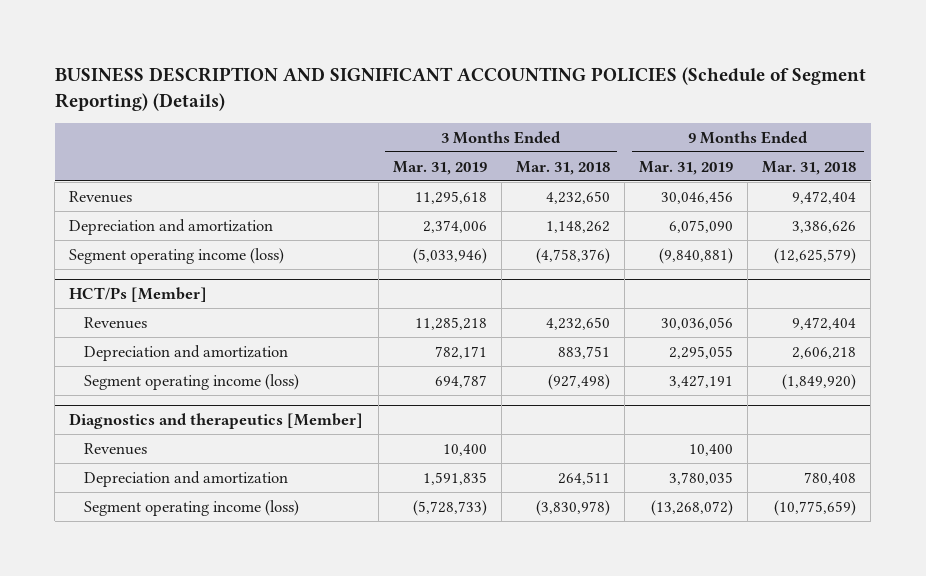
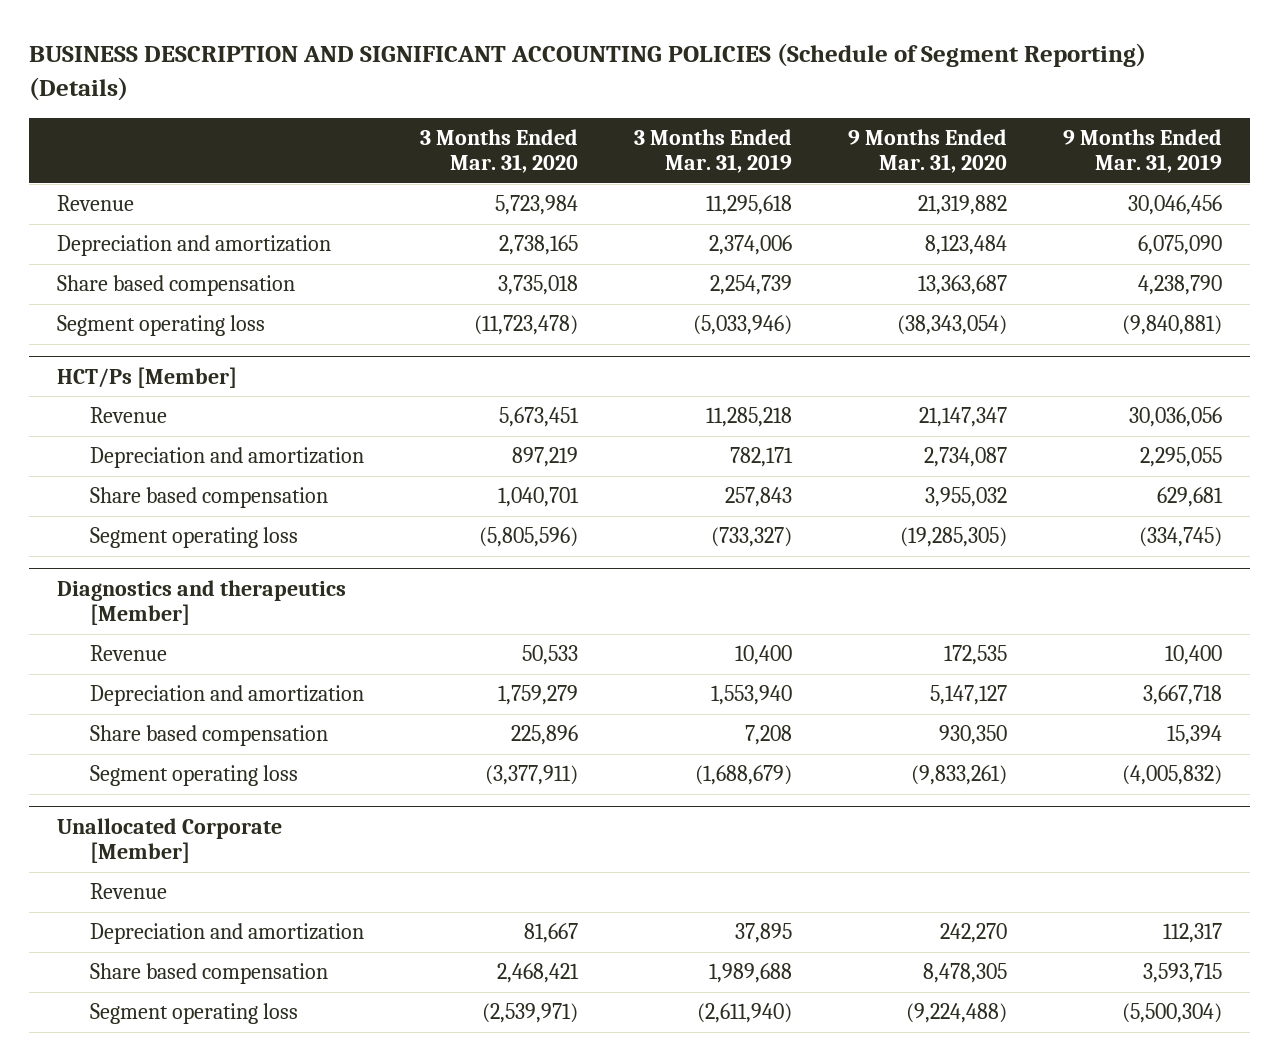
[515,160,610,175] Mar. 31, 2018 -> none
[762,160,857,175] Mar. 31, 2018 -> none
none -> [420,128,579,174] 3 Months Ended Mar. 31, 2020
none -> [848,128,1008,174] 9 Months Ended Mar. 31, 2020
[69,190,133,203] Revenues -> [56,195,134,212] Revenue
none -> [56,275,295,297] Share based compensation
[69,247,285,264] Segment operating income (loss) -> [56,315,265,337] Segment operating loss
[83,316,147,329] Revenues -> [89,407,167,424] Revenue
none -> [89,487,328,509] Share based compensation
[83,373,299,390] Segment operating income (loss) -> [89,527,298,549] Segment operating loss
[434,374,487,388] 694,787 -> [711,527,793,548] (733,327)
[669,374,734,388] 3,427,191 -> [1139,527,1223,548] (334,745)
[83,442,147,455] Revenues -> [89,645,167,662] Revenue
[422,471,487,485] 1,591,835 -> [711,685,793,706] 1,553,940
[669,471,734,485] 3,780,035 -> [1143,685,1223,706] 3,667,718
none -> [89,725,328,747] Share based compensation
[83,499,299,516] Segment operating income (loss) -> [89,765,298,787] Segment operating loss
[412,499,487,516] (5,728,733) -> [695,765,793,786] (1,688,679)
[651,499,734,516] (13,268,072) -> [1122,765,1223,786] (4,005,832)
none -> [56,817,282,864] Unallocated Corporate [Member]
none -> [89,883,167,900] Revenue
none -> [89,923,364,945] Depreciation and amortization
none -> [89,963,328,985] Share based compensation
none -> [89,1003,298,1025] Segment operating loss

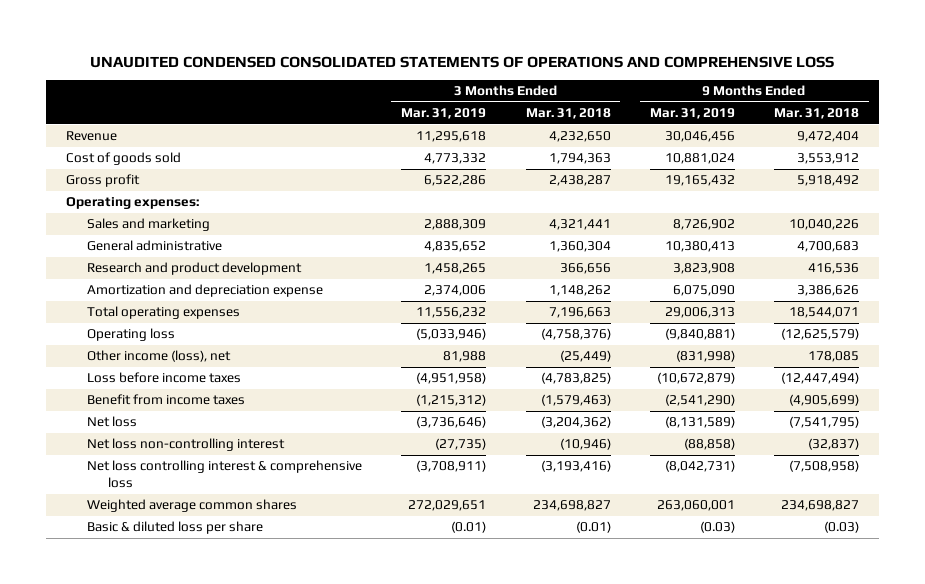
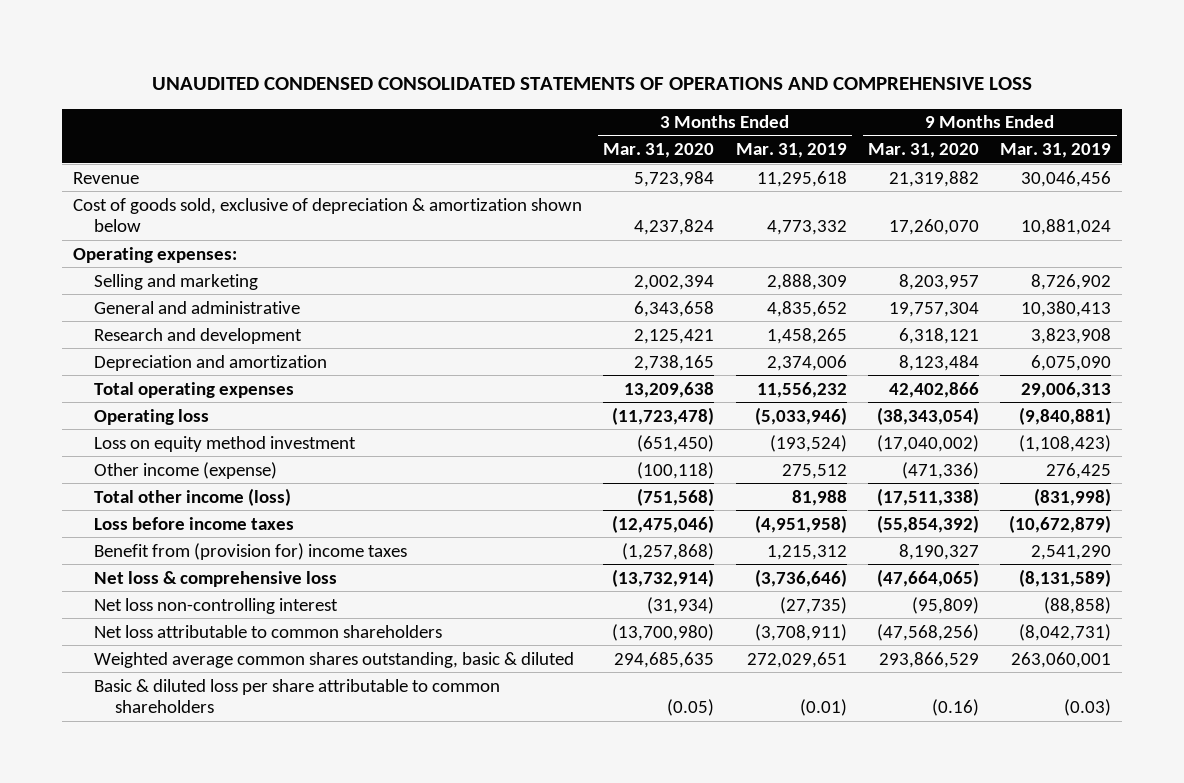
[525,108,611,120] Mar. 31, 2018 -> none
[774,108,860,120] Mar. 31, 2018 -> none
none -> [603,143,715,159] Mar. 31, 2020
none -> [867,143,979,159] Mar. 31, 2020
[65,174,140,188] Gross profit -> none
[65,152,181,166] Cost of goods sold -> [72,197,582,233] Cost of goods sold, exclusive of depreciation & amortization shown below
[86,218,210,232] Sales and marketing -> [93,273,258,290] Selling and marketing
[86,240,222,252] General administrative -> [93,300,300,314] General and administrative
[86,262,302,276] Research and product development -> [93,327,302,344] Research and development
[86,284,323,298] Amortization and depreciation expense -> [93,354,327,371] Depreciation and amortization
none -> [93,435,356,452] Loss on equity method investment
none -> [93,461,277,479] Other income (expense)
[86,350,231,363] Other income (loss), net -> [93,487,291,506] Total other income (loss)
[86,394,245,406] Benefit from income taxes -> [93,542,407,560] Benefit from (provision for) income taxes
[416,394,487,407] (1,215,312) -> [766,544,847,560] 1,215,312
[664,394,735,407] (2,541,290) -> [1031,544,1112,560] 2,541,290
[86,416,137,428] Net loss -> [93,570,337,587] Net loss & comprehensive loss
[86,460,362,489] Net loss controlling interest & comprehensive loss -> [93,624,442,638] Net loss attributable to common shareholders
[86,499,297,513] Weighted average common shares -> [93,651,574,668] Weighted average common shares outstanding, basic & diluted
[86,521,263,535] Basic & diluted loss per share -> [93,678,500,714] Basic & diluted loss per share attributable to common shareholders

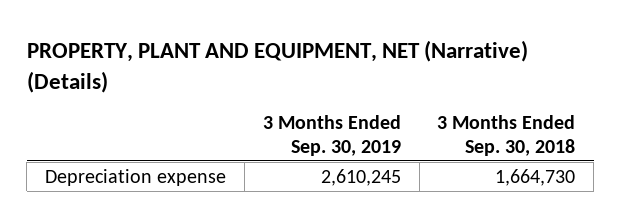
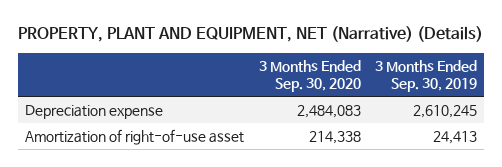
[437,115,576,156] 3 Months Ended Sep. 30, 2018 -> none
none -> [258,59,361,93] 3 Months Ended Sep. 30, 2020
none -> [25,128,245,145] Amortization of right-of-use asset

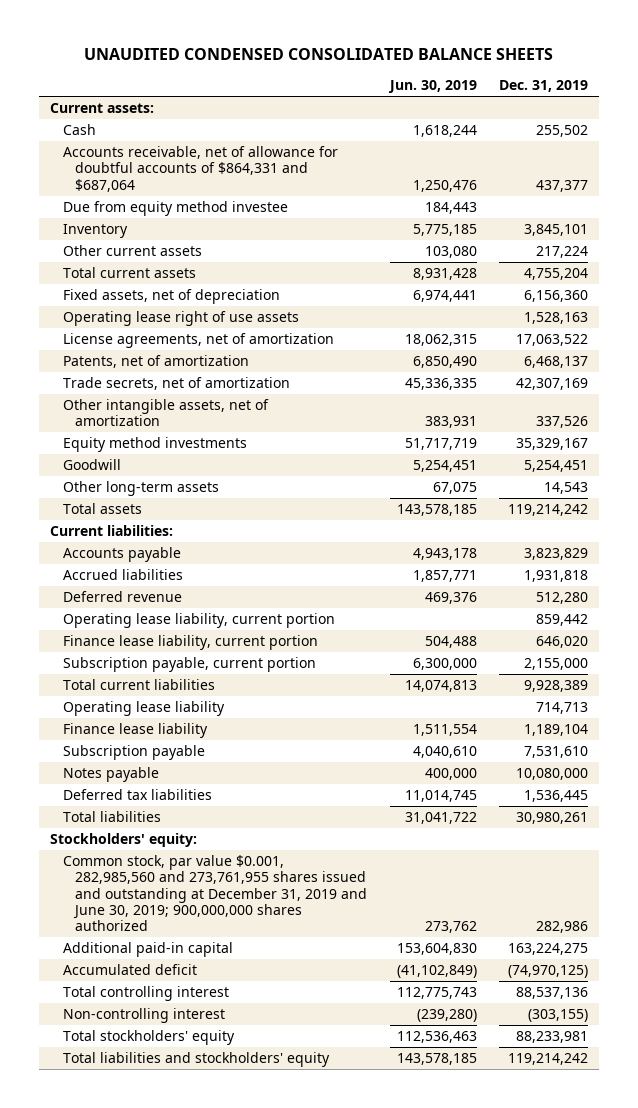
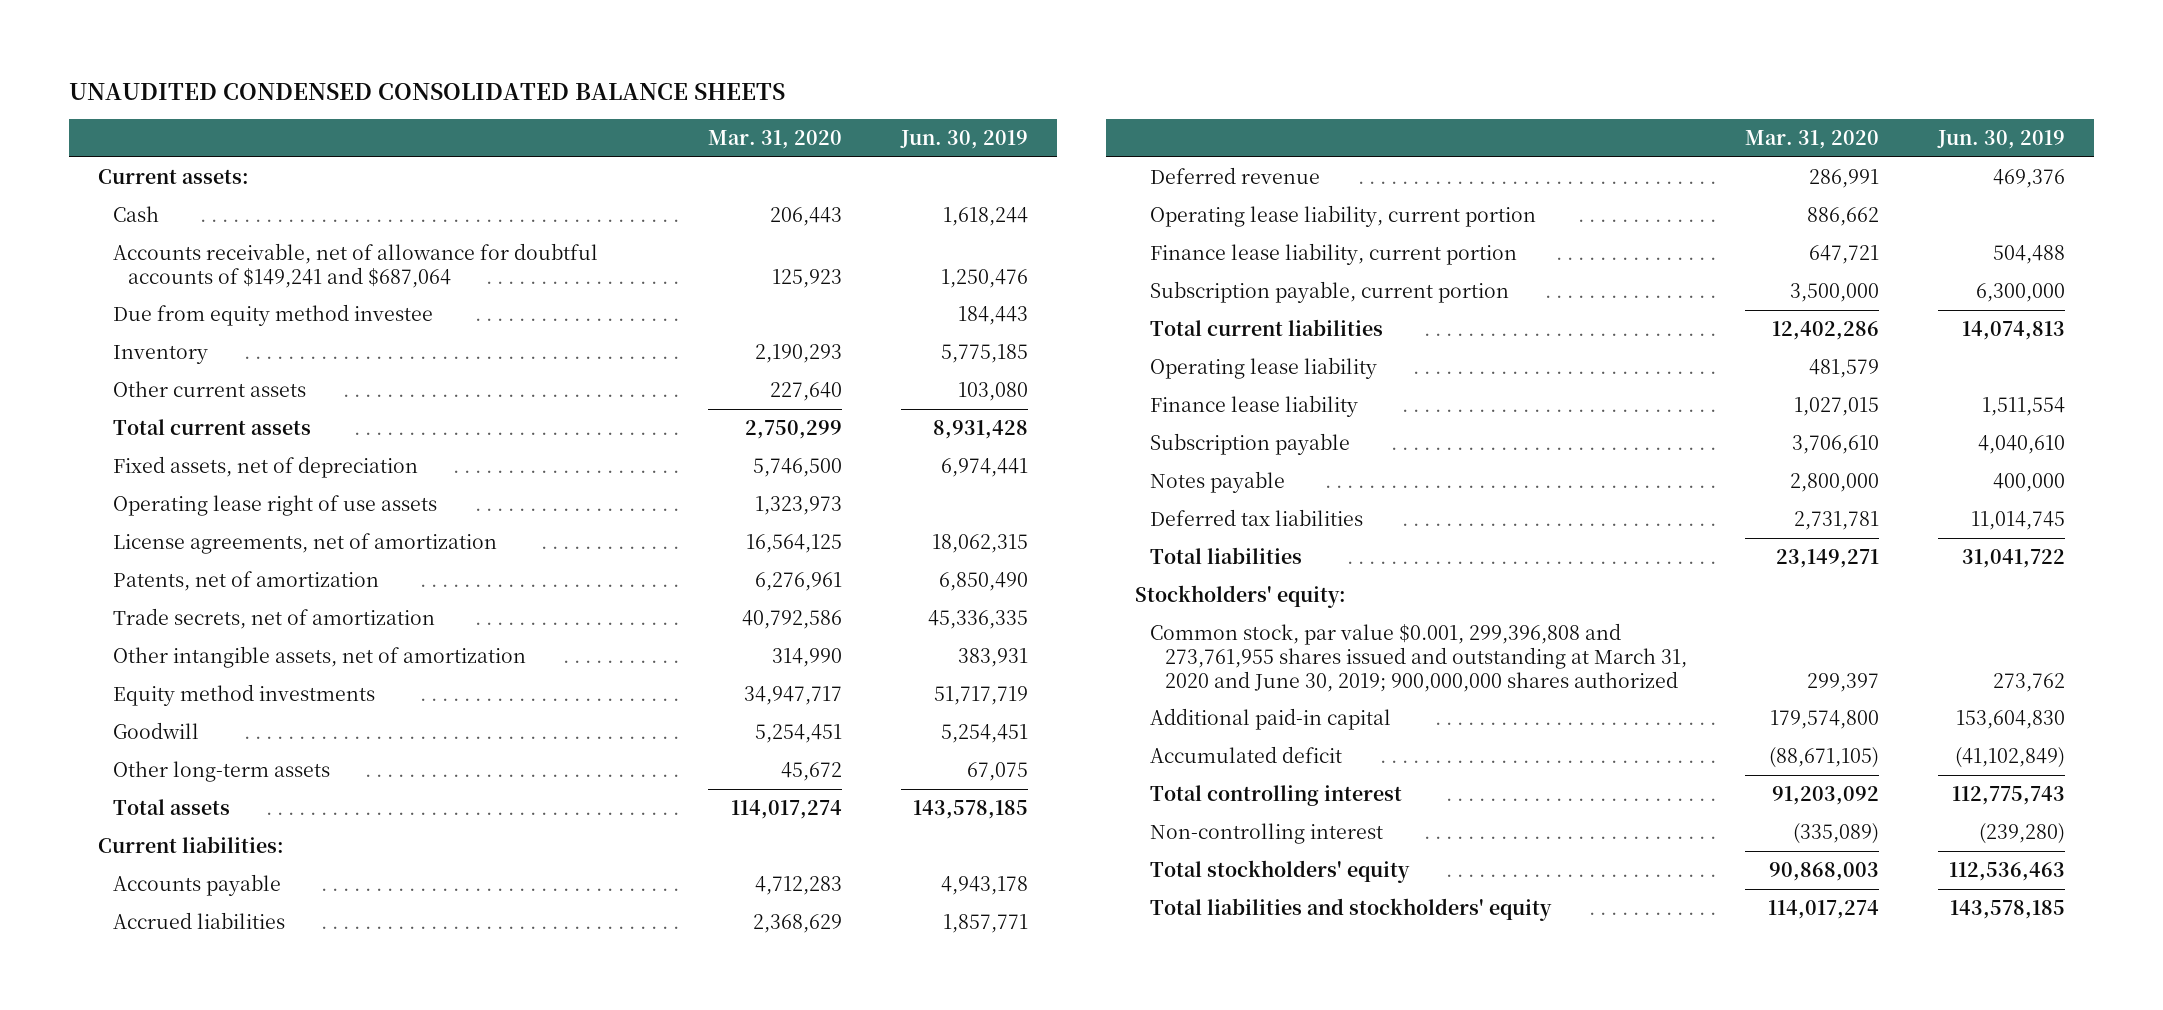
[498,79,588,92] Dec. 31, 2019 -> none
none -> [708,130,843,150] Mar. 31, 2020
[62,146,338,192] Accounts receivable, net of allowance for doubtful accounts of $864,331 and $687,064 -> [112,243,598,288] Accounts receivable, net of allowance for doubtful accounts of $149,241 and $687,064
[62,855,368,931] Common stock, par value $0.001, 282,985,560 and 273,761,955 shares issued and outstanding at December 31, 2019 and June 30, 2019; 900,000,000 shares authorized -> [1150,623,1687,692] Common stock, par value $0.001, 299,396,808 and 273,761,955 shares issued and outstanding at March 31, 2020 and June 30, 2019; 900,000,000 shares authorized

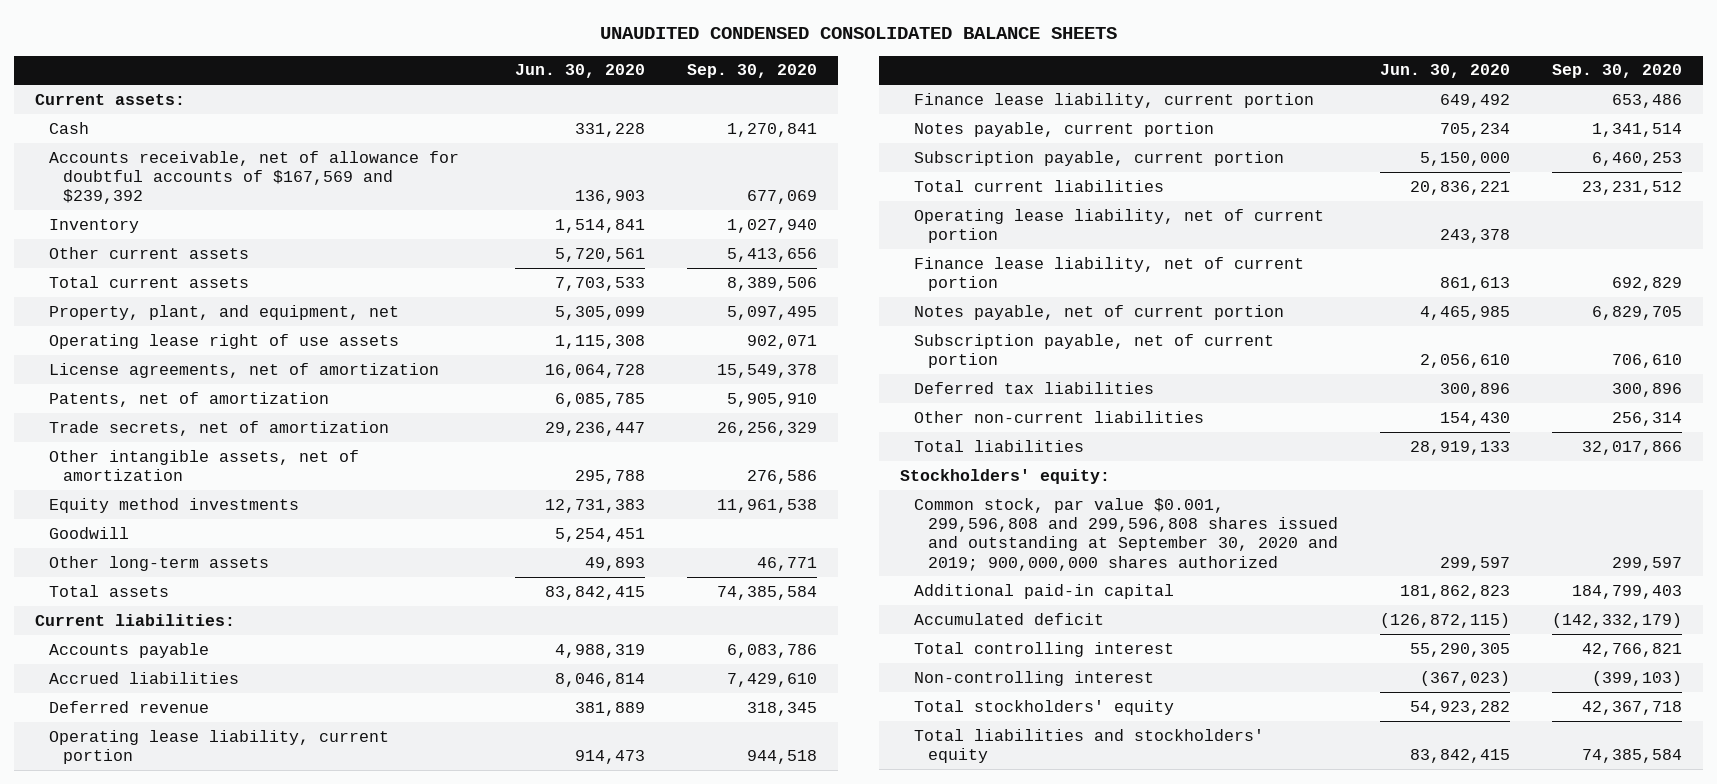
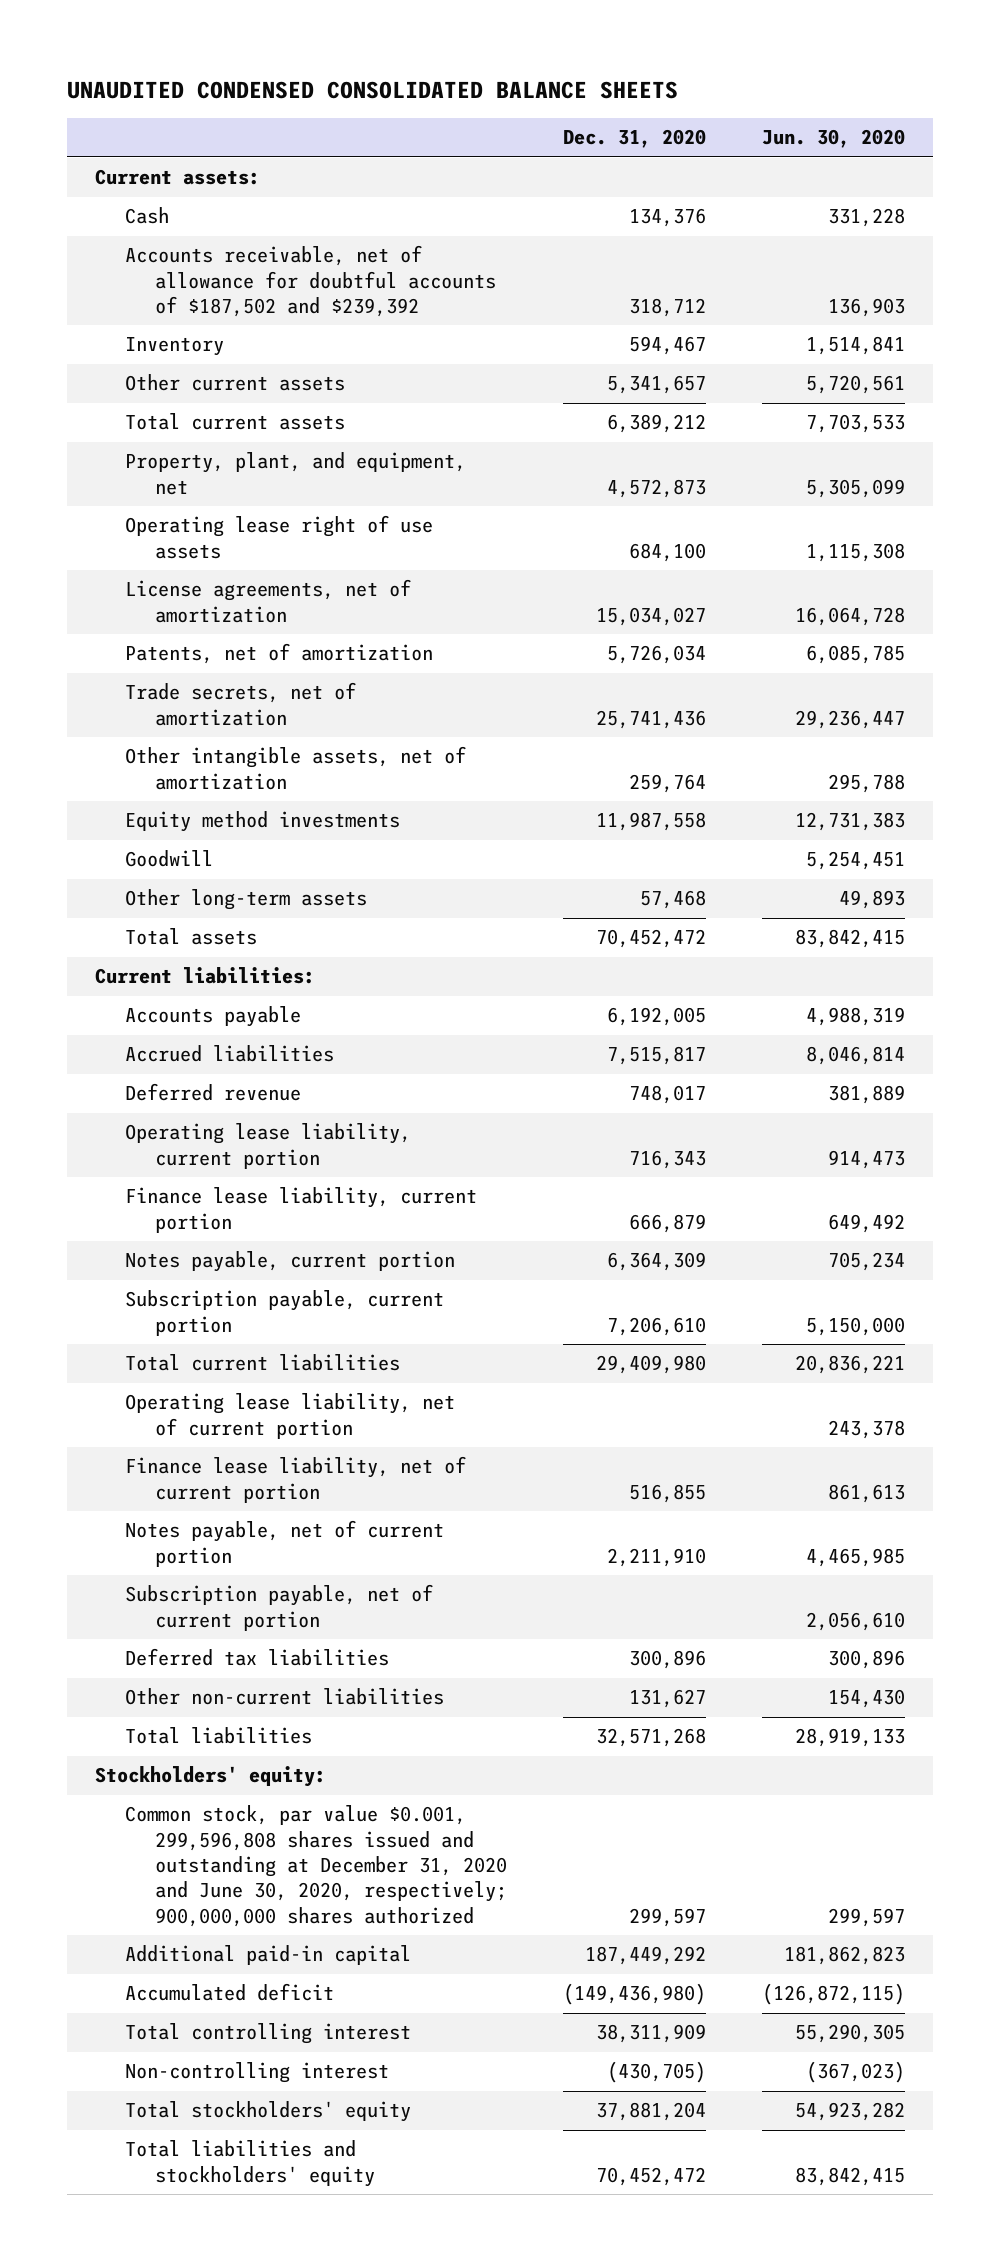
[687,64,818,79] Sep. 30, 2020 -> none
none -> [562,129,706,149] Dec. 31, 2020
[48,150,459,205] Accounts receivable, net of allowance for doubtful accounts of $167,569 and $239,392 -> [124,245,496,318] Accounts receivable, net of allowance for doubtful accounts of $187,502 and $239,392
[914,497,1338,571] Common stock, par value $0.001, 299,596,808 and 299,596,808 shares issued and outstanding at September 30, 2020 and 2019; 900,000,000 shares authorized -> [124,1805,507,1927] Common stock, par value $0.001, 299,596,808 shares issued and outstanding at December 31, 2020 and June 30, 2020, respectively; 900,000,000 shares authorized

